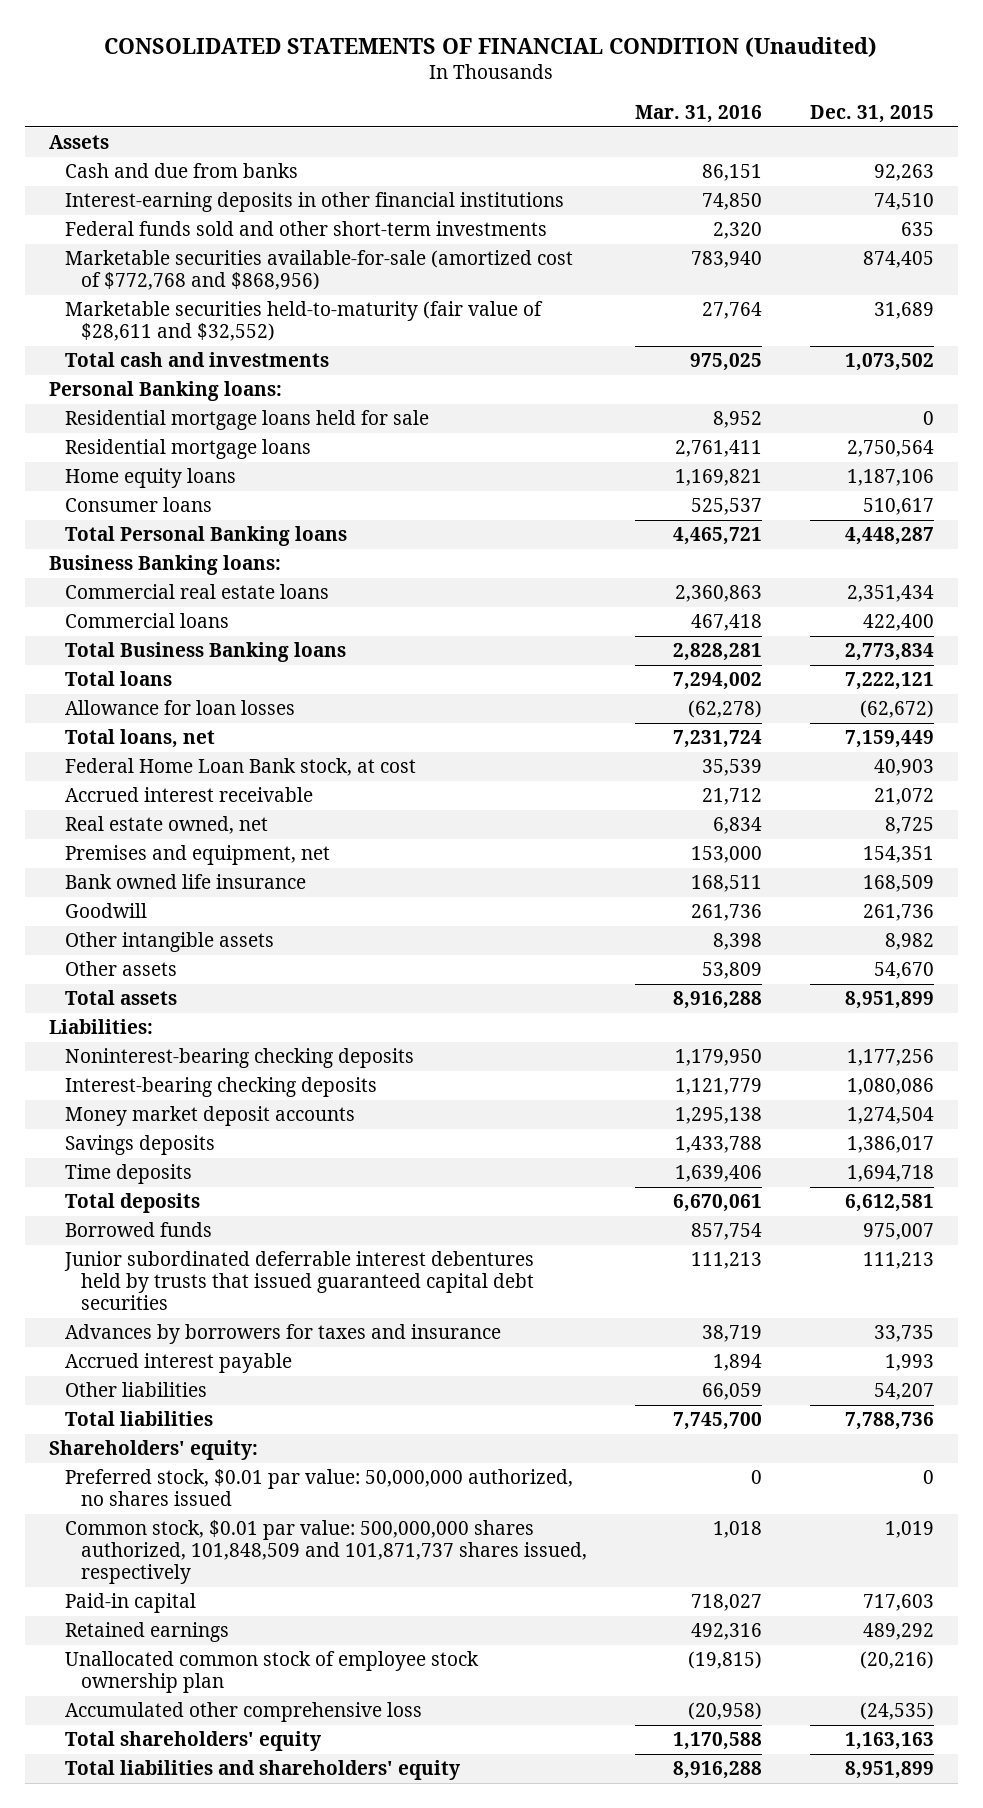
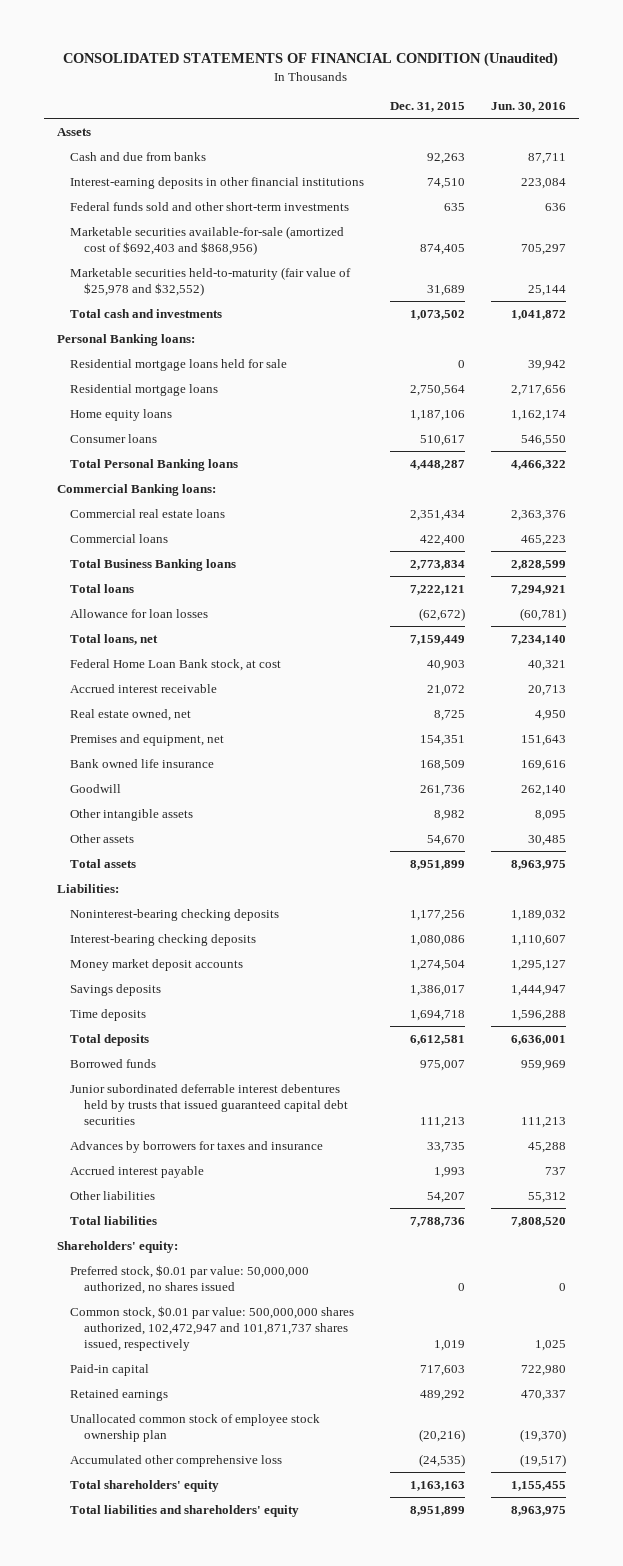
[634,105,762,124] Mar. 31, 2016 -> none
none -> [491,102,567,113] Jun. 30, 2016
[64,250,573,291] Marketable securities available-for-sale (amortized cost of $772,768 and $868,956) -> [70,225,345,255] Marketable securities available-for-sale (amortized cost of $692,403 and $868,956)
[64,301,543,342] Marketable securities held-to-maturity (fair value of $28,611 and $32,552) -> [70,266,352,296] Marketable securities held-to-maturity (fair value of $25,978 and $32,552)
[48,555,281,576] Business Banking loans: -> [56,483,216,496] Commercial Banking loans:
[64,1520,587,1585] Common stock, $0.01 par value: 500,000,000 shares authorized, 101,848,509 and 101,871,737 shares issued, respectively -> [70,1305,355,1351] Common stock, $0.01 par value: 500,000,000 shares authorized, 102,472,947 and 101,871,737 shares issued, respectively

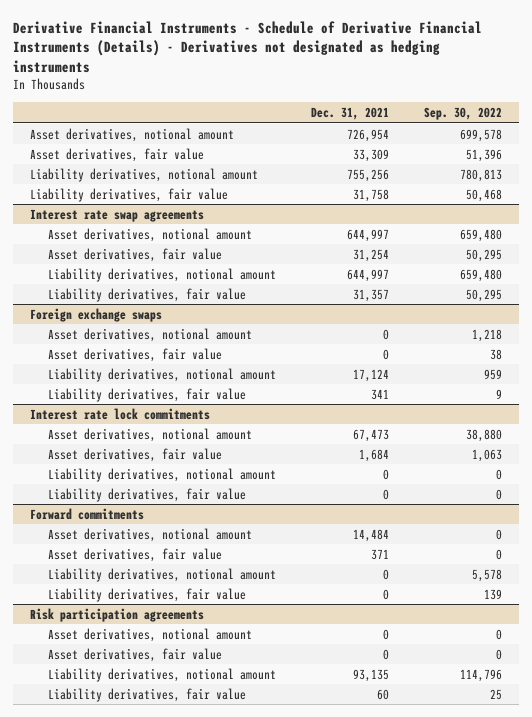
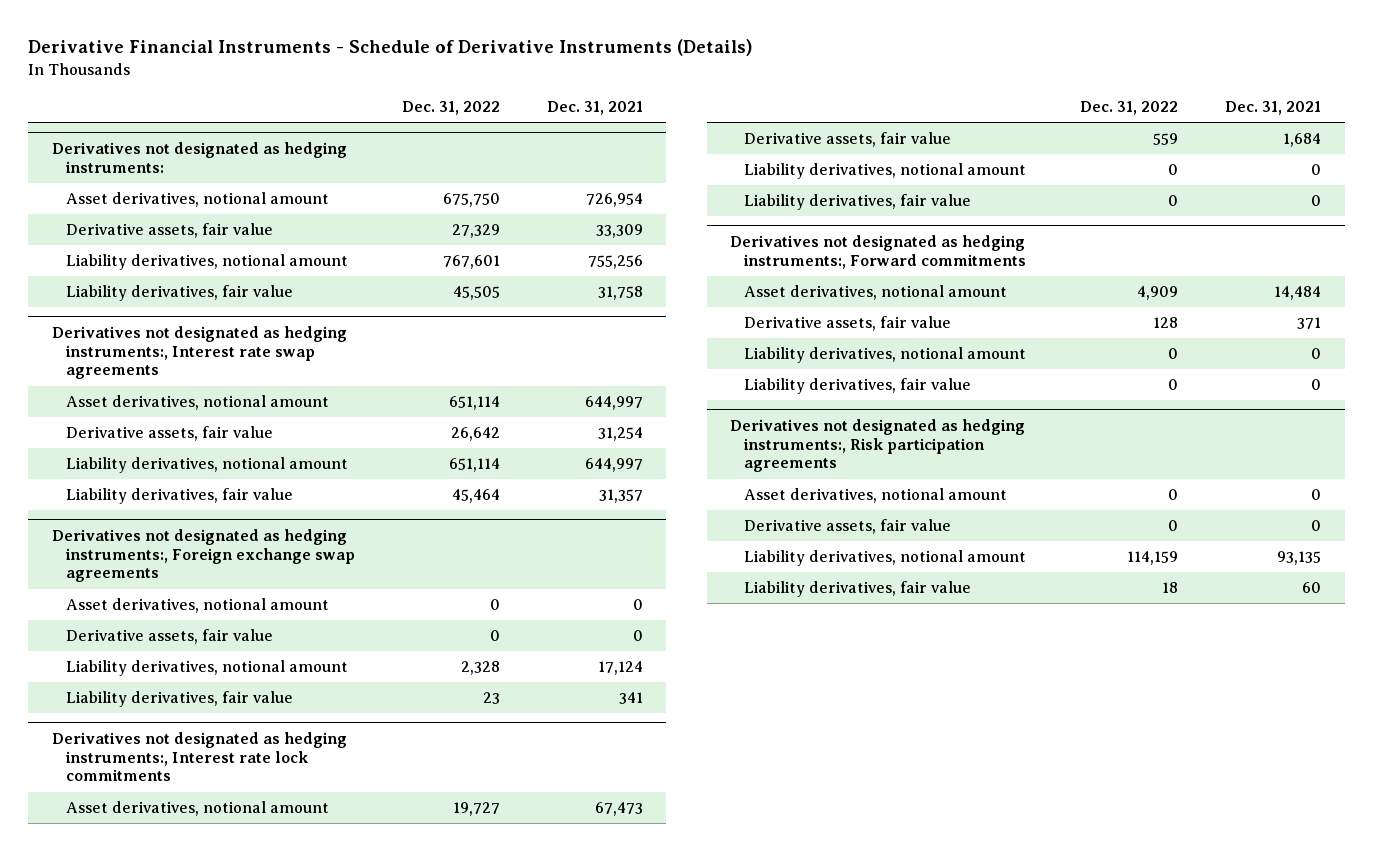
[12,20,482,74] Derivative Financial Instruments - Schedule of Derivative Financial Instruments (Details) - Derivatives not designated as hedging instruments -> [28,39,754,57] Derivative Financial Instruments - Schedule of Derivative Instruments (Details)
[423,106,502,120] Sep. 30, 2022 -> none
none -> [401,101,500,116] Dec. 31, 2022
none -> [51,141,347,173] Derivatives not designated as hedging instruments:
[30,147,205,162] Asset derivatives, fair value -> [65,223,273,239] Derivative assets, fair value
[30,208,205,222] Interest rate swap agreements -> none
none -> [51,325,347,380] Derivatives not designated as hedging instruments:, Interest rate swap agreements
[48,247,223,262] Asset derivatives, fair value -> [65,426,273,442] Derivative assets, fair value
[30,307,163,322] Foreign exchange swaps -> none
none -> [51,528,355,583] Derivatives not designated as hedging instruments:, Foreign exchange swap agreements
[48,347,223,362] Asset derivatives, fair value -> [65,629,273,645] Derivative assets, fair value
[30,407,211,420] Interest rate lock commitments -> none
none -> [51,731,347,782] Derivatives not designated as hedging instruments:, Interest rate lock commitments
[48,447,223,462] Asset derivatives, fair value -> [744,132,952,148] Derivative assets, fair value
[30,507,145,520] Forward commitments -> none
none -> [730,234,1027,269] Derivatives not designated as hedging instruments:, Forward commitments
[48,547,223,562] Asset derivatives, fair value -> [744,316,952,332] Derivative assets, fair value
[30,607,205,622] Risk participation agreements -> none
none -> [730,418,1026,473] Derivatives not designated as hedging instruments:, Risk participation agreements
[48,647,223,662] Asset derivatives, fair value -> [744,519,952,535] Derivative assets, fair value

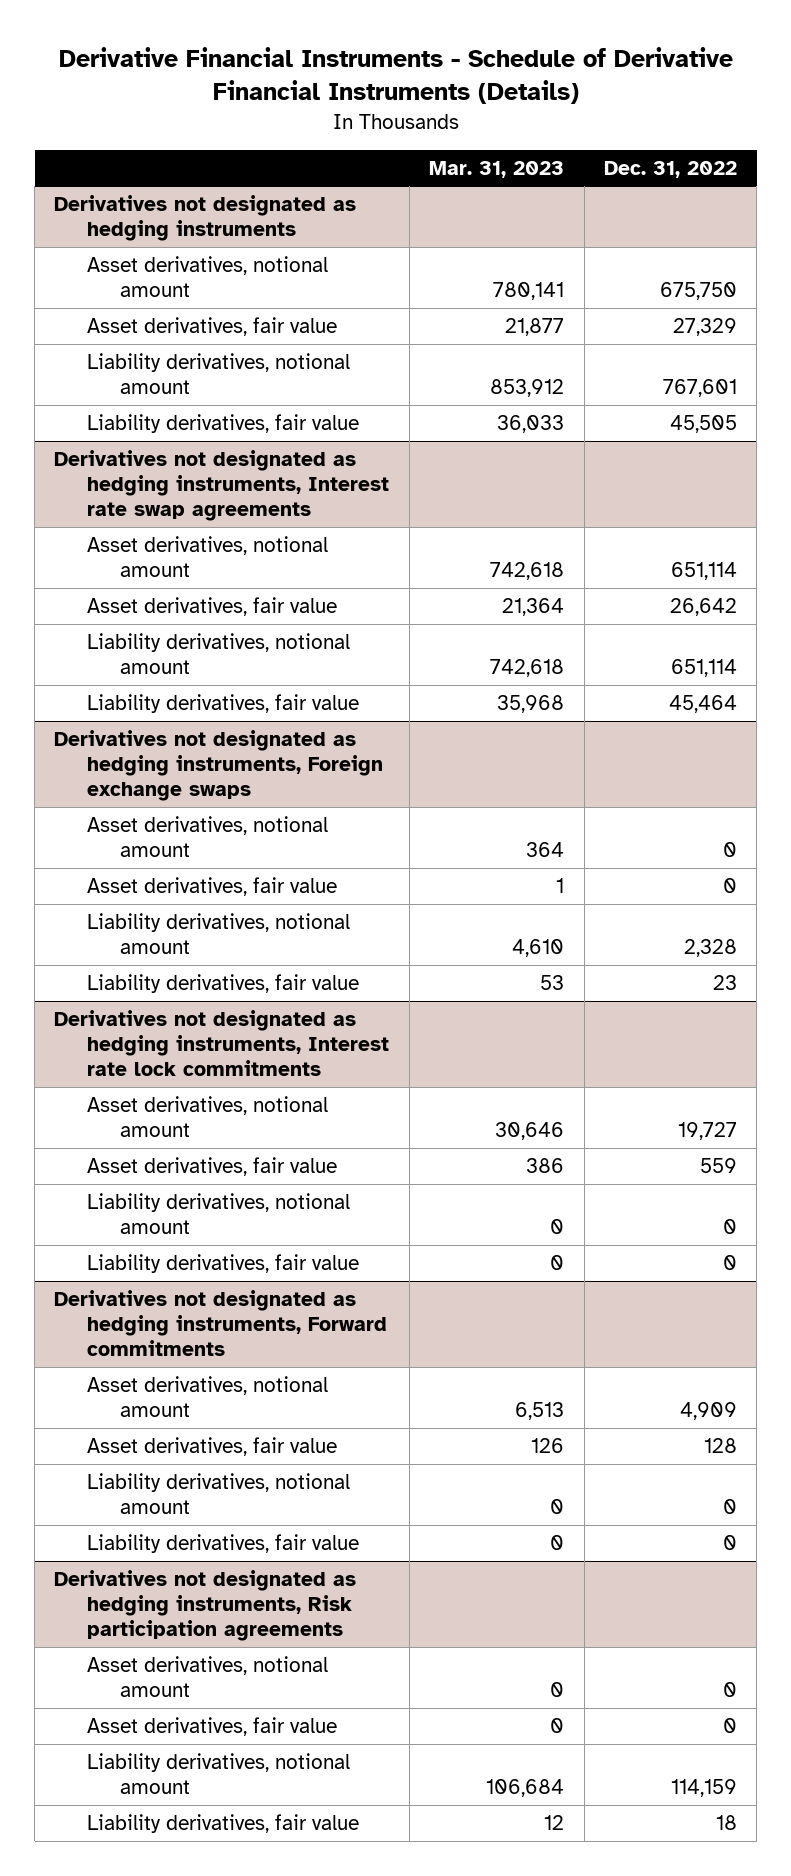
[28,39,754,57] Derivative Financial Instruments - Schedule of Derivative Instruments (Details) -> [58,47,733,105] Derivative Financial Instruments - Schedule of Derivative Financial Instruments (Details)
[546,101,643,116] Dec. 31, 2021 -> none
none -> [429,160,565,178] Mar. 31, 2023
[51,141,347,173] Derivatives not designated as hedging instruments: -> [54,194,357,242] Derivatives not designated as hedging instruments
[65,223,273,239] Derivative assets, fair value -> [87,316,338,336] Asset derivatives, fair value
[51,325,347,380] Derivatives not designated as hedging instruments:, Interest rate swap agreements -> [54,449,390,522] Derivatives not designated as hedging instruments, Interest rate swap agreements
[65,426,273,442] Derivative assets, fair value -> [87,596,338,616] Asset derivatives, fair value
[51,528,355,583] Derivatives not designated as hedging instruments:, Foreign exchange swap agreements -> [54,729,384,802] Derivatives not designated as hedging instruments, Foreign exchange swaps
[65,629,273,645] Derivative assets, fair value -> [87,876,338,896] Asset derivatives, fair value
[51,731,347,782] Derivatives not designated as hedging instruments:, Interest rate lock commitments -> [54,1009,390,1077] Derivatives not designated as hedging instruments, Interest rate lock commitments
[744,132,952,148] Derivative assets, fair value -> [87,1156,338,1176] Asset derivatives, fair value
[730,234,1027,269] Derivatives not designated as hedging instruments:, Forward commitments -> [54,1289,388,1357] Derivatives not designated as hedging instruments, Forward commitments
[744,316,952,332] Derivative assets, fair value -> [87,1436,338,1456] Asset derivatives, fair value
[730,418,1026,473] Derivatives not designated as hedging instruments:, Risk participation agreements -> [54,1569,357,1642] Derivatives not designated as hedging instruments, Risk participation agreements
[744,519,952,535] Derivative assets, fair value -> [87,1716,338,1736] Asset derivatives, fair value

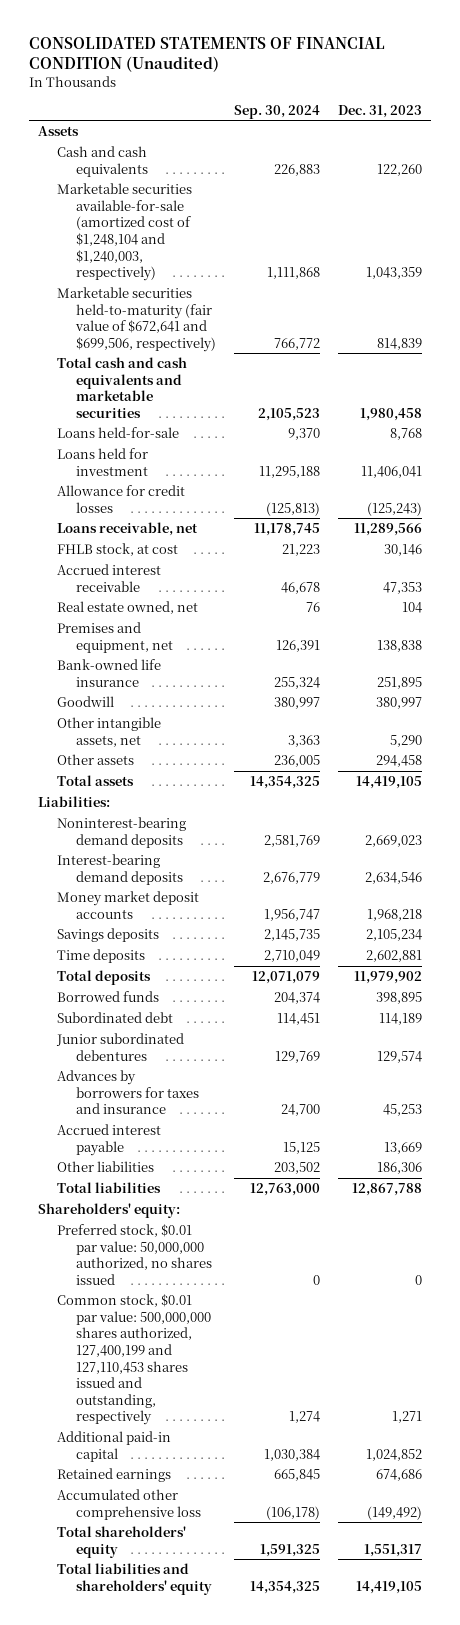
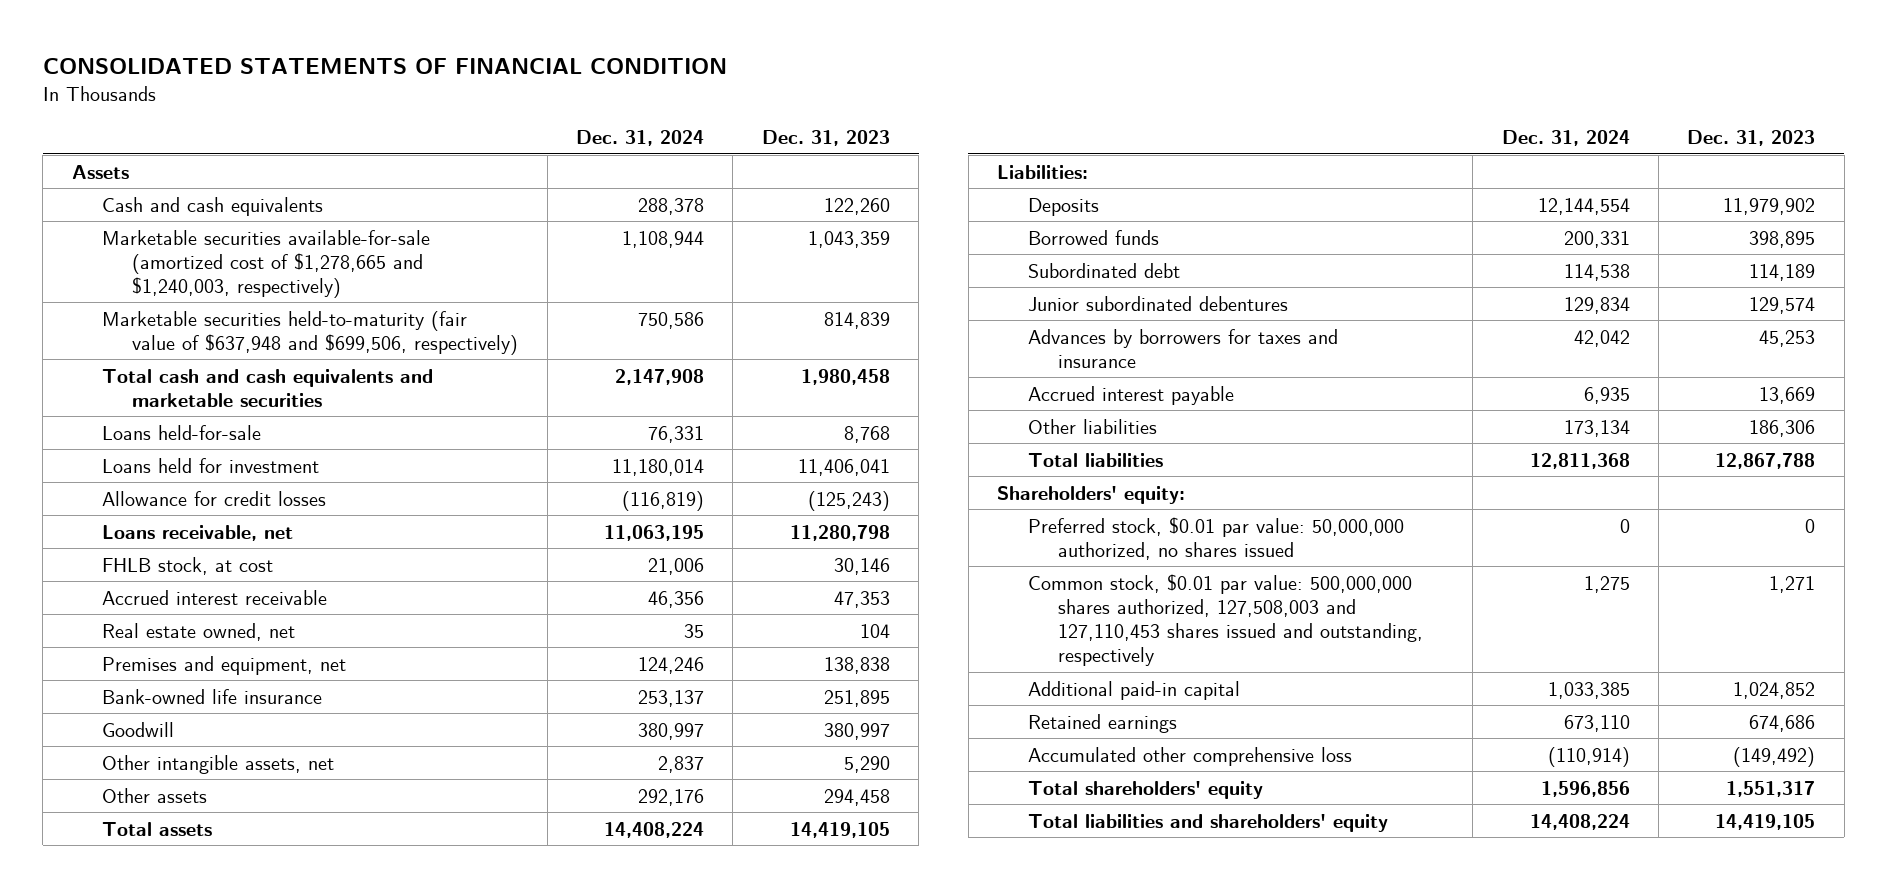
[29,37,386,73] CONSOLIDATED STATEMENTS OF FINANCIAL CONDITION (Unaudited) -> [42,57,727,74] CONSOLIDATED STATEMENTS OF FINANCIAL CONDITION
[233,104,320,119] Sep. 30, 2024 -> none
none -> [575,130,704,147] Dec. 31, 2024
[56,183,192,282] Marketable securities available-for-sale (amortized cost of $1,248,104 and $1,240,003, respectively) -> [101,229,430,298] Marketable securities available-for-sale (amortized cost of $1,278,665 and $1,240,003, respectively)
[56,287,216,352] Marketable securities held-to-maturity (fair value of $672,641 and $699,506, respectively) -> [101,310,519,355] Marketable securities held-to-maturity (fair value of $637,948 and $699,506, respectively)
[353,523,422,537] 11,289,566 -> [789,524,890,541] 11,280,798
[56,817,186,848] Noninterest-bearing demand deposits -> none
[56,854,183,885] Interest-bearing demand deposits -> none
[56,891,199,919] Money market deposit accounts -> none
[56,928,159,943] Savings deposits -> none
[56,949,145,964] Time deposits -> none
[56,970,151,986] Total deposits -> [1027,197,1099,216] Deposits
[56,1294,211,1426] Common stock, $0.01 par value: 500,000,000 shares authorized, 127,400,199 and 127,110,453 shares issued and outstanding, respectively -> [1027,573,1423,666] Common stock, $0.01 par value: 500,000,000 shares authorized, 127,508,003 and 127,110,453 shares issued and outstanding, respectively

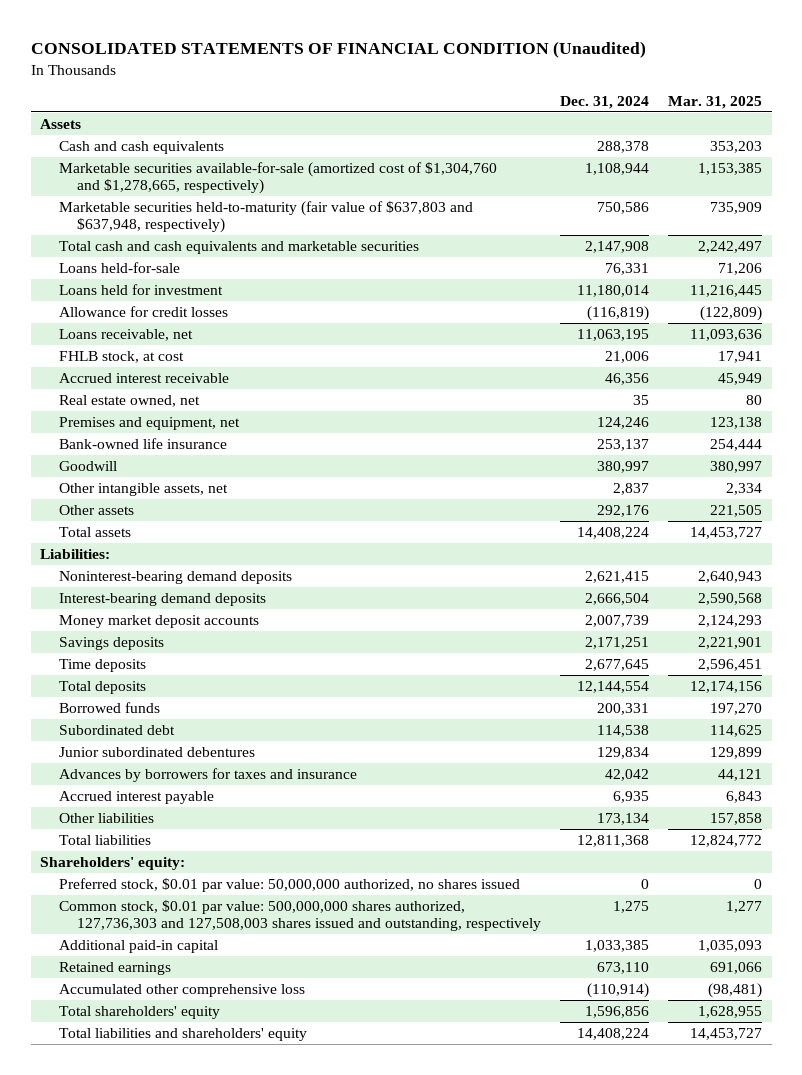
[42,57,727,74] CONSOLIDATED STATEMENTS OF FINANCIAL CONDITION -> [30,41,646,59] CONSOLIDATED STATEMENTS OF FINANCIAL CONDITION (Unaudited)
[761,130,890,147] Dec. 31, 2023 -> none
none -> [667,95,762,109] Mar. 31, 2025
[101,229,430,298] Marketable securities available-for-sale (amortized cost of $1,278,665 and $1,240,003, respectively) -> [58,161,497,195] Marketable securities available-for-sale (amortized cost of $1,304,760 and $1,278,665, respectively)
[101,310,519,355] Marketable securities held-to-maturity (fair value of $637,948 and $699,506, respectively) -> [58,200,473,234] Marketable securities held-to-maturity (fair value of $637,803 and $637,948, respectively)
none -> [58,570,292,584] Noninterest-bearing demand deposits
none -> [58,592,266,606] Interest-bearing demand deposits
none -> [58,614,259,628] Money market deposit accounts
none -> [58,636,164,650] Savings deposits
none -> [58,658,146,672] Time deposits
[1027,197,1099,216] Deposits -> [58,680,146,694] Total deposits
[1027,573,1423,666] Common stock, $0.01 par value: 500,000,000 shares authorized, 127,508,003 and 127,110,453 shares issued and outstanding, respectively -> [58,899,541,932] Common stock, $0.01 par value: 500,000,000 shares authorized, 127,736,303 and 127,508,003 shares issued and outstanding, respectively

